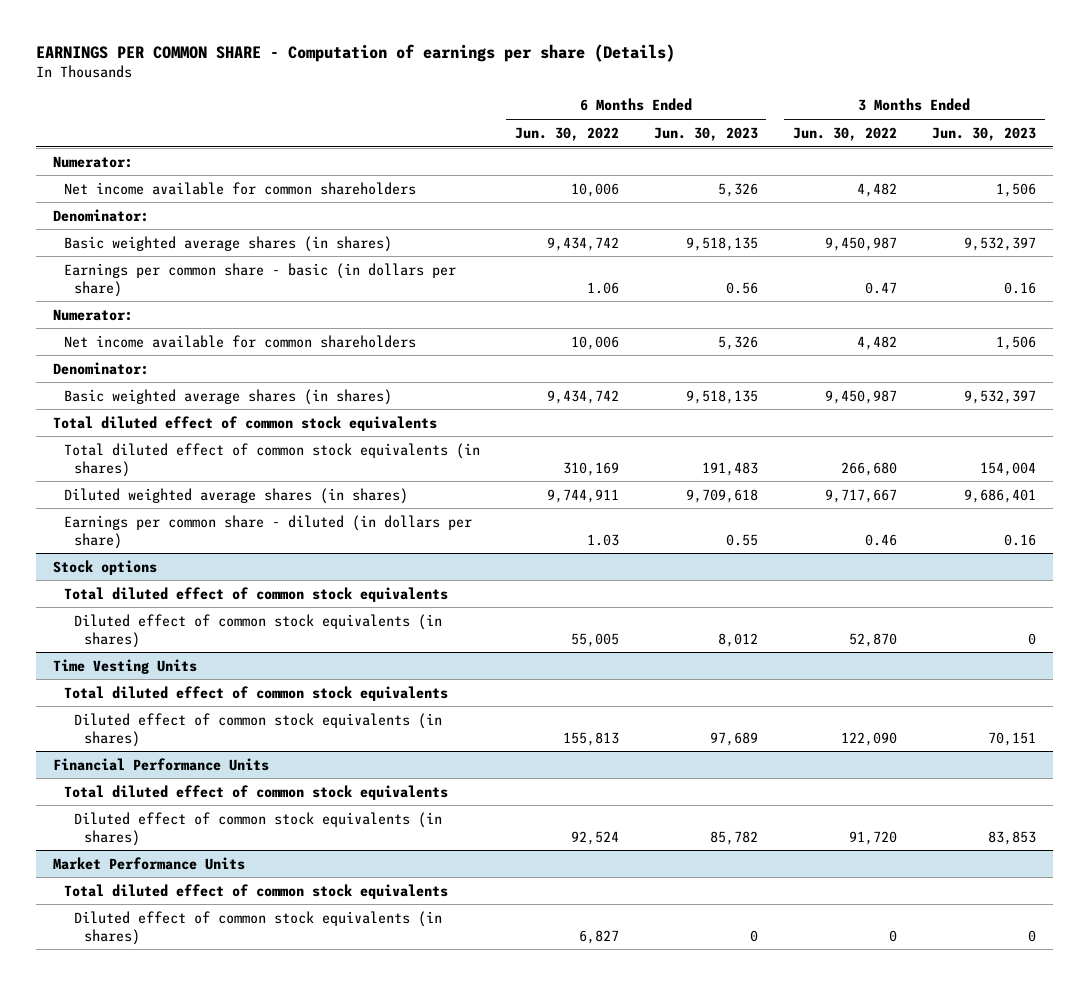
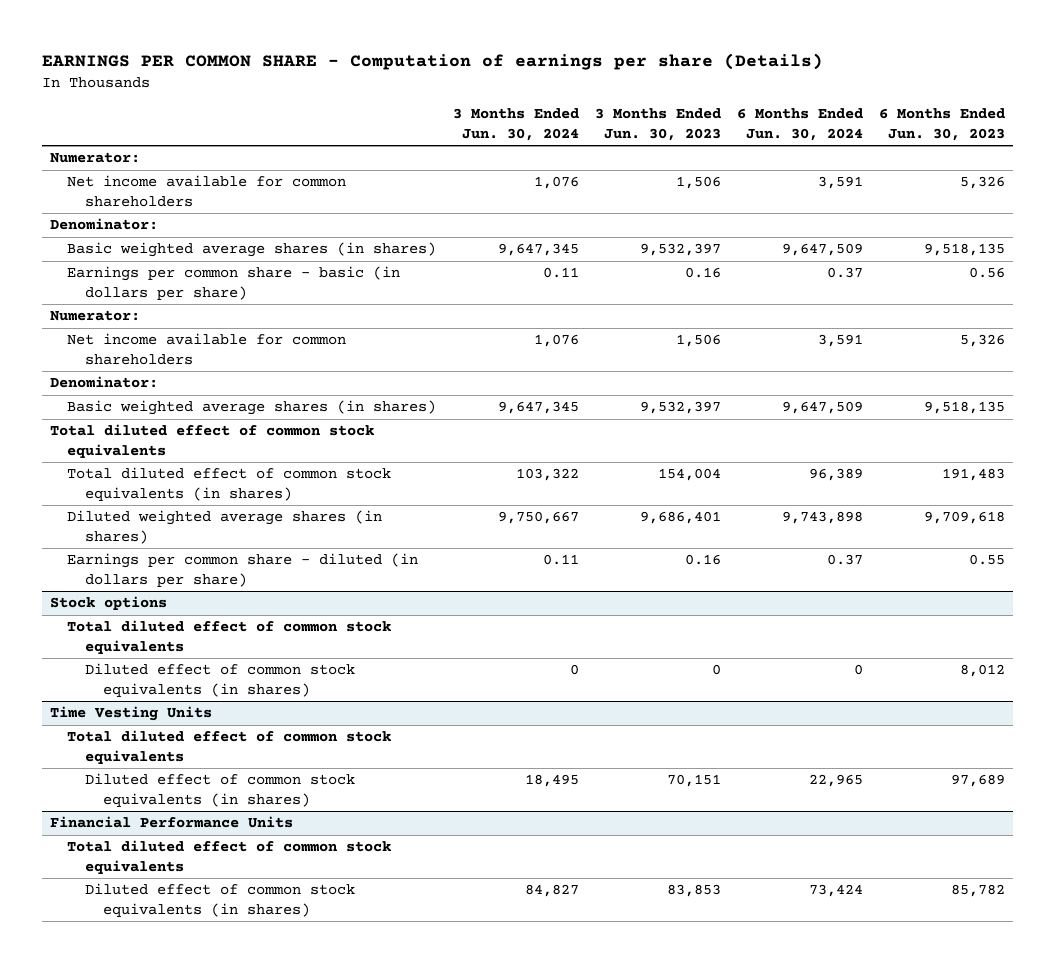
[514,126,619,141] Jun. 30, 2022 -> none
[792,126,897,141] Jun. 30, 2022 -> none
none -> [452,108,579,142] 3 Months Ended Jun. 30, 2024
none -> [736,108,863,142] 6 Months Ended Jun. 30, 2024
[53,856,246,870] Market Performance Units -> none
[63,883,448,899] Total diluted effect of common stock equivalents -> none
[73,910,442,945] Diluted effect of common stock equivalents (in shares) -> none

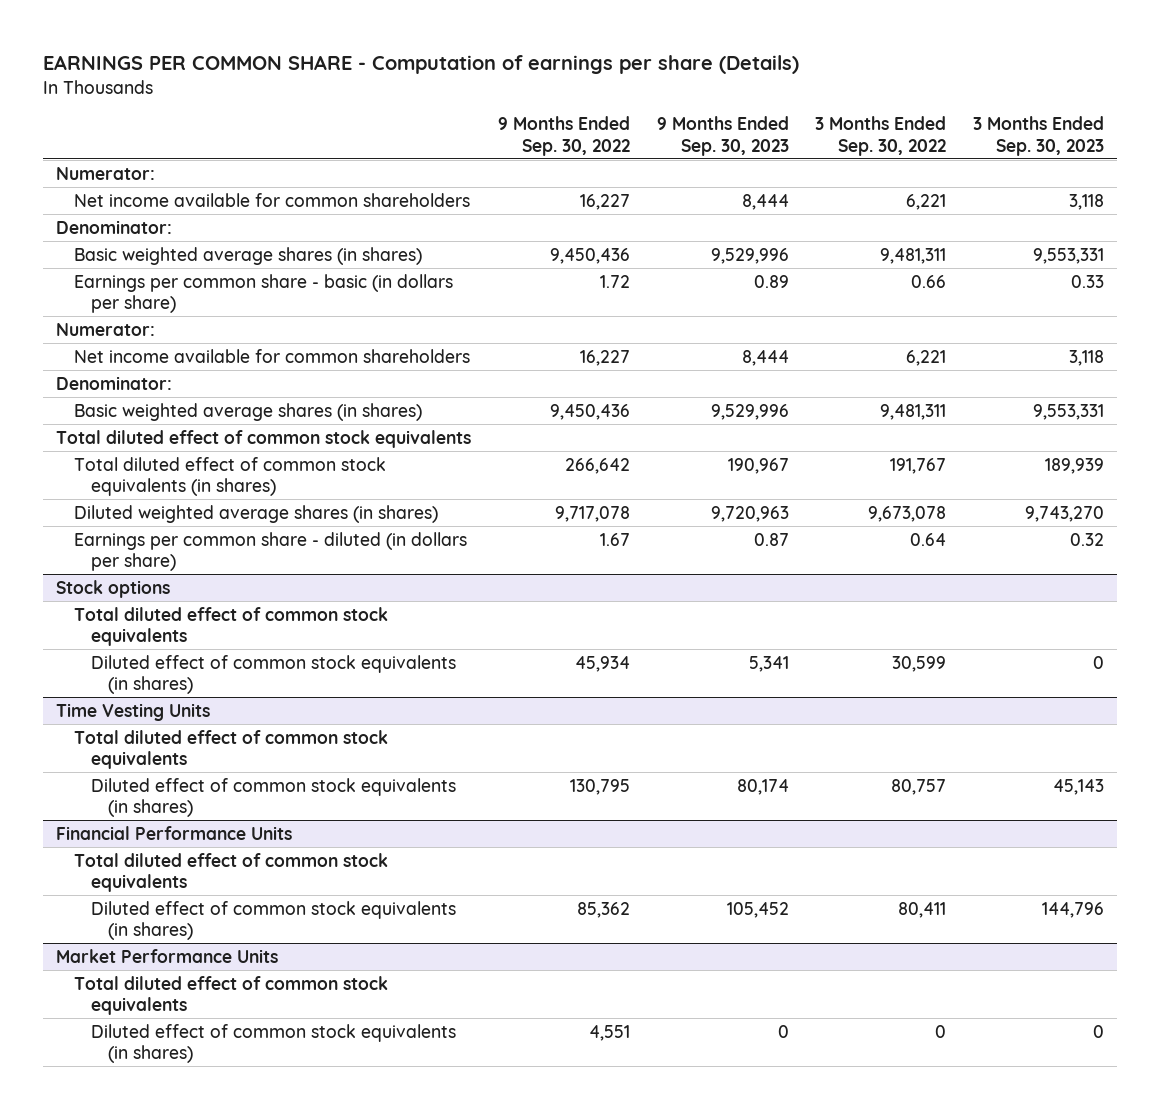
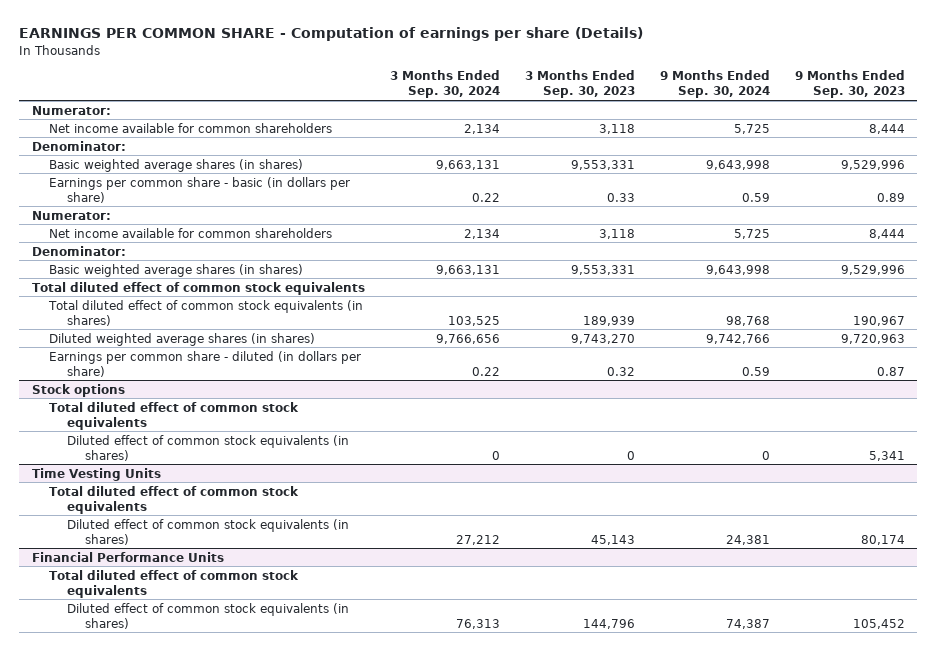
[497,116,630,156] 9 Months Ended Sep. 30, 2022 -> none
[815,116,947,156] 3 Months Ended Sep. 30, 2022 -> none
none -> [389,70,500,99] 3 Months Ended Sep. 30, 2024
none -> [659,70,770,99] 9 Months Ended Sep. 30, 2024
[56,948,279,963] Market Performance Units -> none
[73,975,388,1015] Total diluted effect of common stock equivalents -> none
[90,1023,456,1063] Diluted effect of common stock equivalents (in shares) -> none

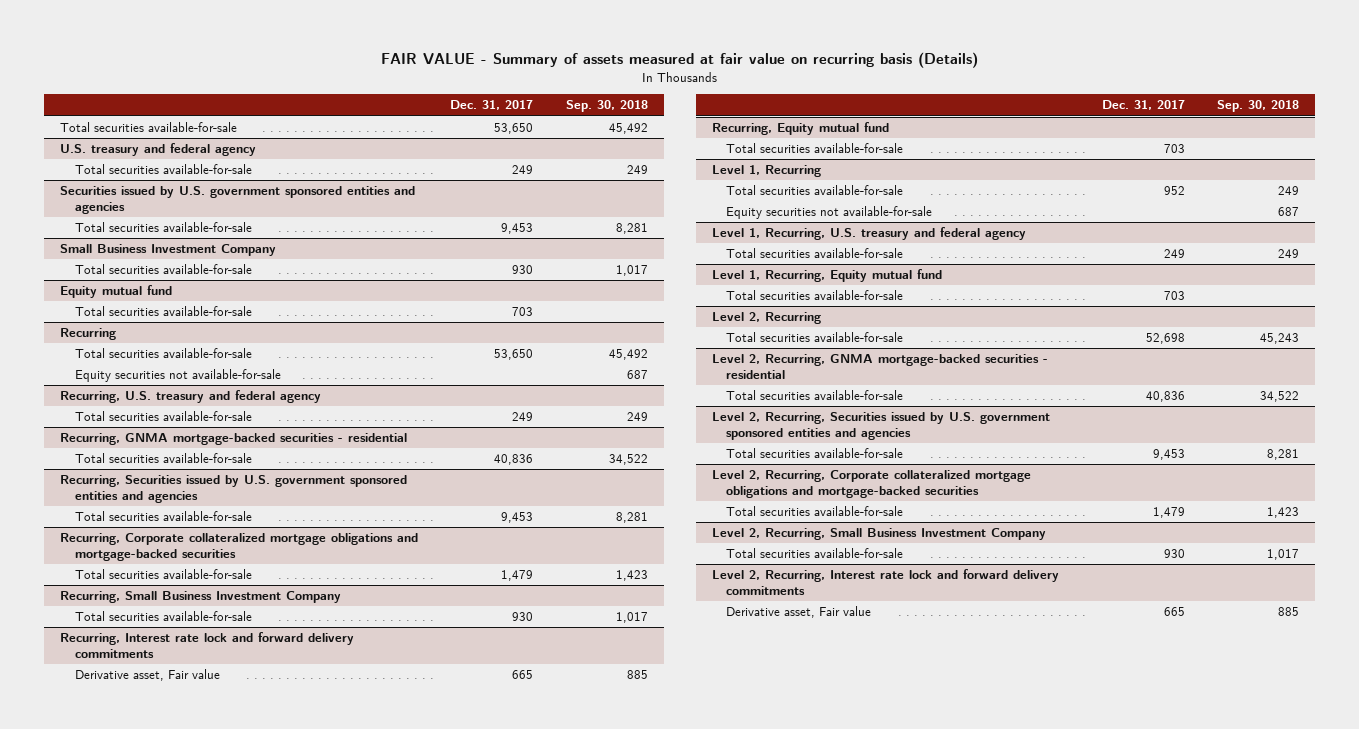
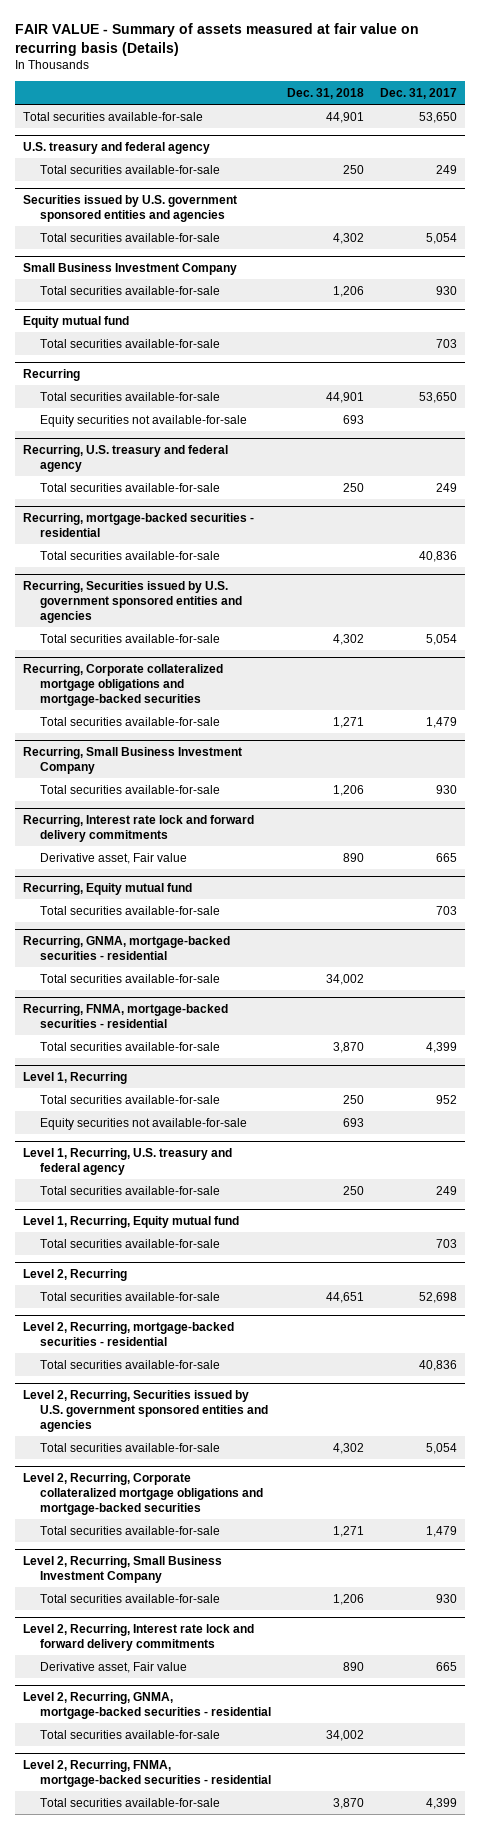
[565,100,648,113] Sep. 30, 2018 -> none
none -> [287,87,365,99] Dec. 31, 2018
[501,223,534,235] 9,453 -> [426,232,458,244] 5,054
[60,433,408,446] Recurring, GNMA mortgage-backed securities - residential -> [23,513,255,537] Recurring, mortgage-backed securities - residential
[501,512,534,524] 9,453 -> [426,633,458,645] 5,054
none -> [23,936,231,960] Recurring, GNMA, mortgage-backed securities - residential
none -> [40,973,221,983] Total securities available-for-sale
none -> [23,1004,229,1028] Recurring, FNMA, mortgage-backed securities - residential
none -> [40,1041,221,1051] Total securities available-for-sale
[711,354,1048,380] Level 2, Recurring, GNMA mortgage-backed securities - residential -> [23,1322,235,1346] Level 2, Recurring, mortgage-backed securities - residential
[1152,449,1185,461] 9,453 -> [426,1442,458,1454] 5,054
none -> [23,1692,272,1719] Level 2, Recurring, GNMA, mortgage-backed securities - residential
none -> [40,1729,221,1739] Total securities available-for-sale
none -> [23,1760,272,1787] Level 2, Recurring, FNMA, mortgage-backed securities - residential
none -> [40,1797,221,1807] Total securities available-for-sale

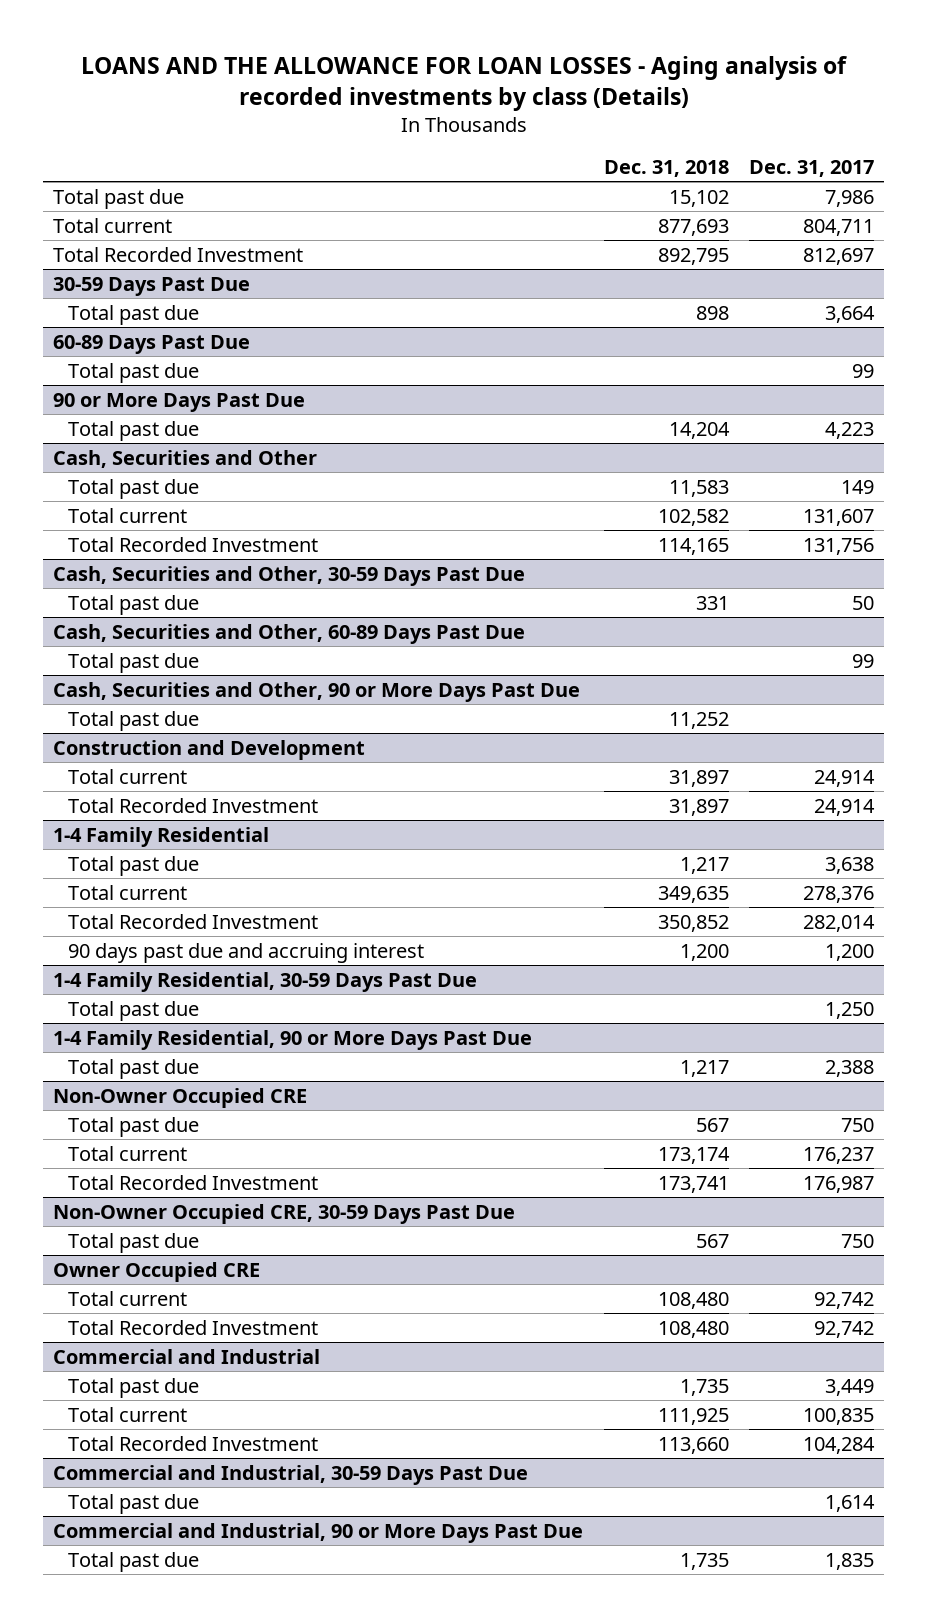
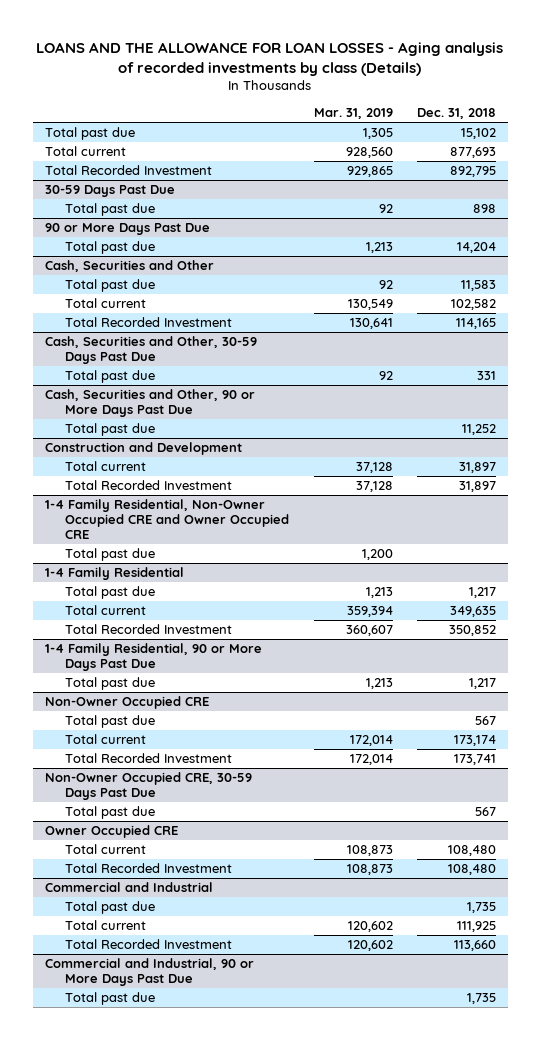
[749,159,875,177] Dec. 31, 2017 -> none
none -> [313,108,393,120] Mar. 31, 2019
[53,334,251,354] 60-89 Days Past Due -> none
[68,362,200,383] Total past due -> none
[53,623,526,644] Cash, Securities and Other, 60-89 Days Past Due -> none
[68,652,200,673] Total past due -> none
none -> [44,499,290,540] 1-4 Family Residential, Non-Owner Occupied CRE and Owner Occupied CRE
none -> [65,548,156,562] Total past due
[68,942,425,963] 90 days past due and accruing interest -> none
[53,971,478,992] 1-4 Family Residential, 30-59 Days Past Due -> none
[68,1000,200,1021] Total past due -> none
[53,1464,529,1485] Commercial and Industrial, 30-59 Days Past Due -> none
[68,1493,200,1514] Total past due -> none

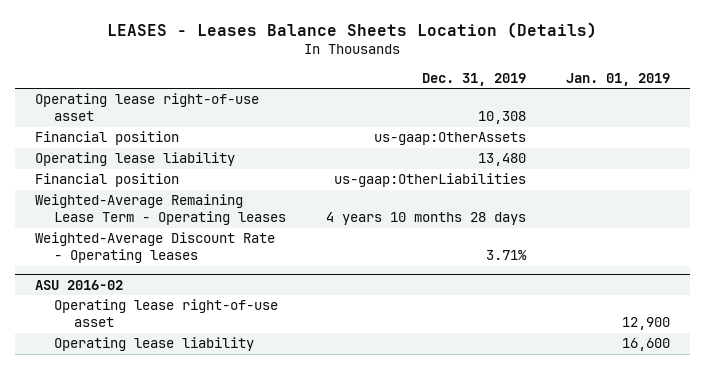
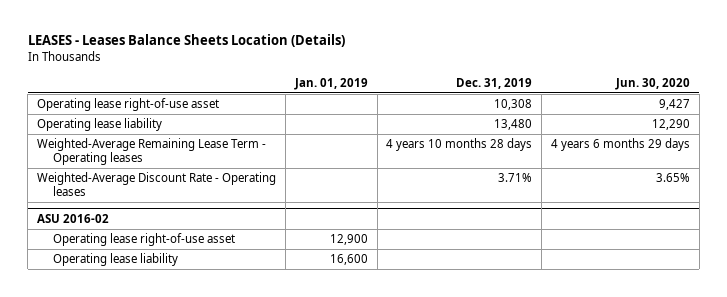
none -> [614,77,690,90] Jun. 30, 2020
[34,131,179,146] Financial position -> none
[34,173,179,188] Financial position -> none

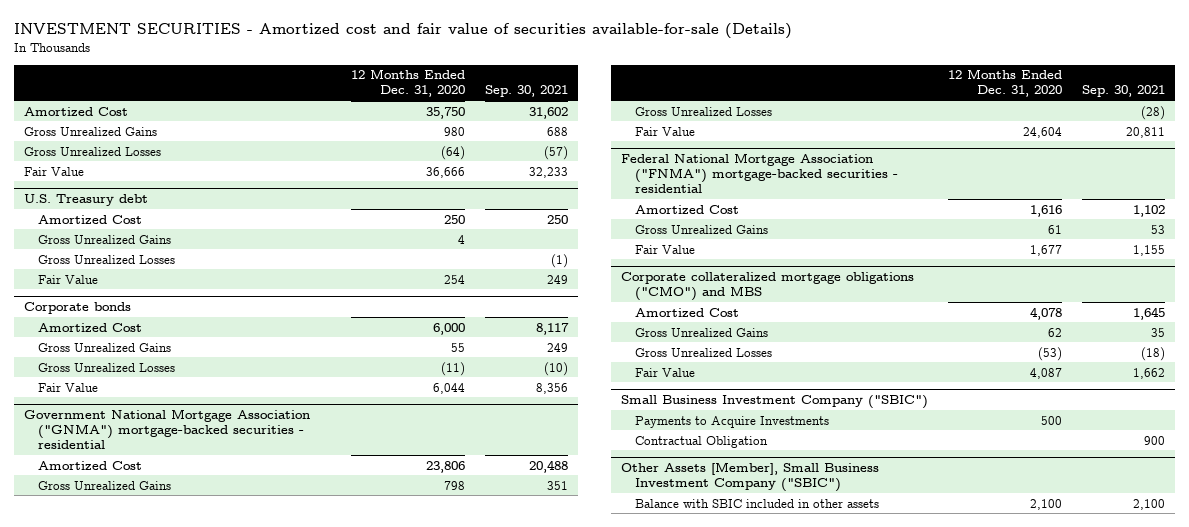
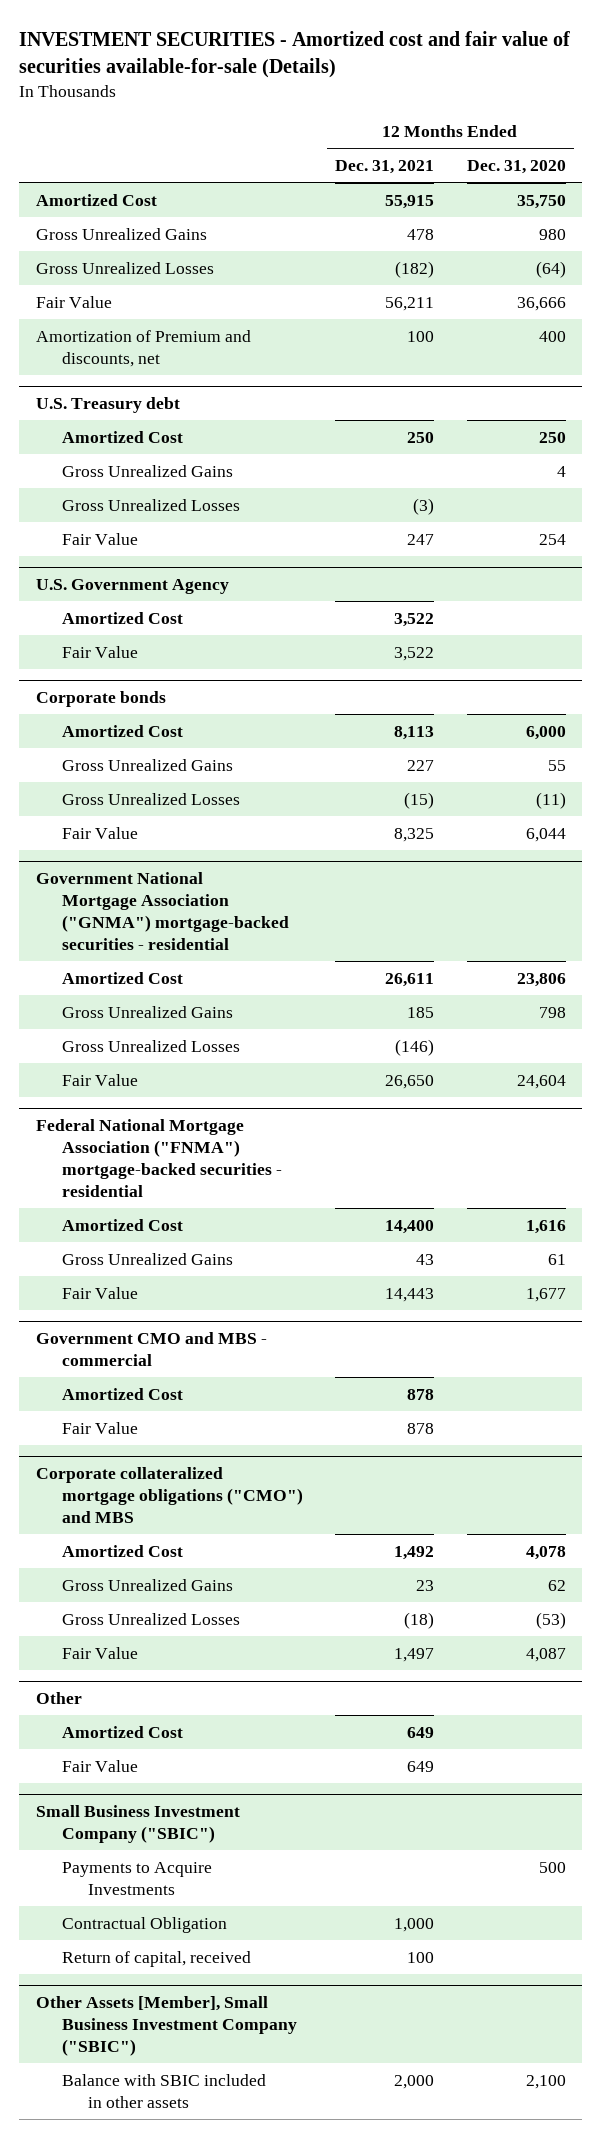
[485,85,569,98] Sep. 30, 2021 -> none
none -> [335,160,435,175] Dec. 31, 2021
none -> [35,329,251,367] Amortization of Premium and discounts, net
none -> [35,578,229,594] U.S. Government Agency
none -> [61,611,183,624] Amortized Cost
none -> [61,645,138,658] Fair Value
none -> [35,1331,267,1366] Government CMO and MBS - commercial
none -> [61,1387,183,1400] Amortized Cost
none -> [61,1421,138,1434] Fair Value
none -> [35,1691,82,1704] Other
none -> [61,1725,183,1738] Amortized Cost
none -> [61,1759,138,1772] Fair Value
none -> [61,1950,251,1967] Return of capital, received

